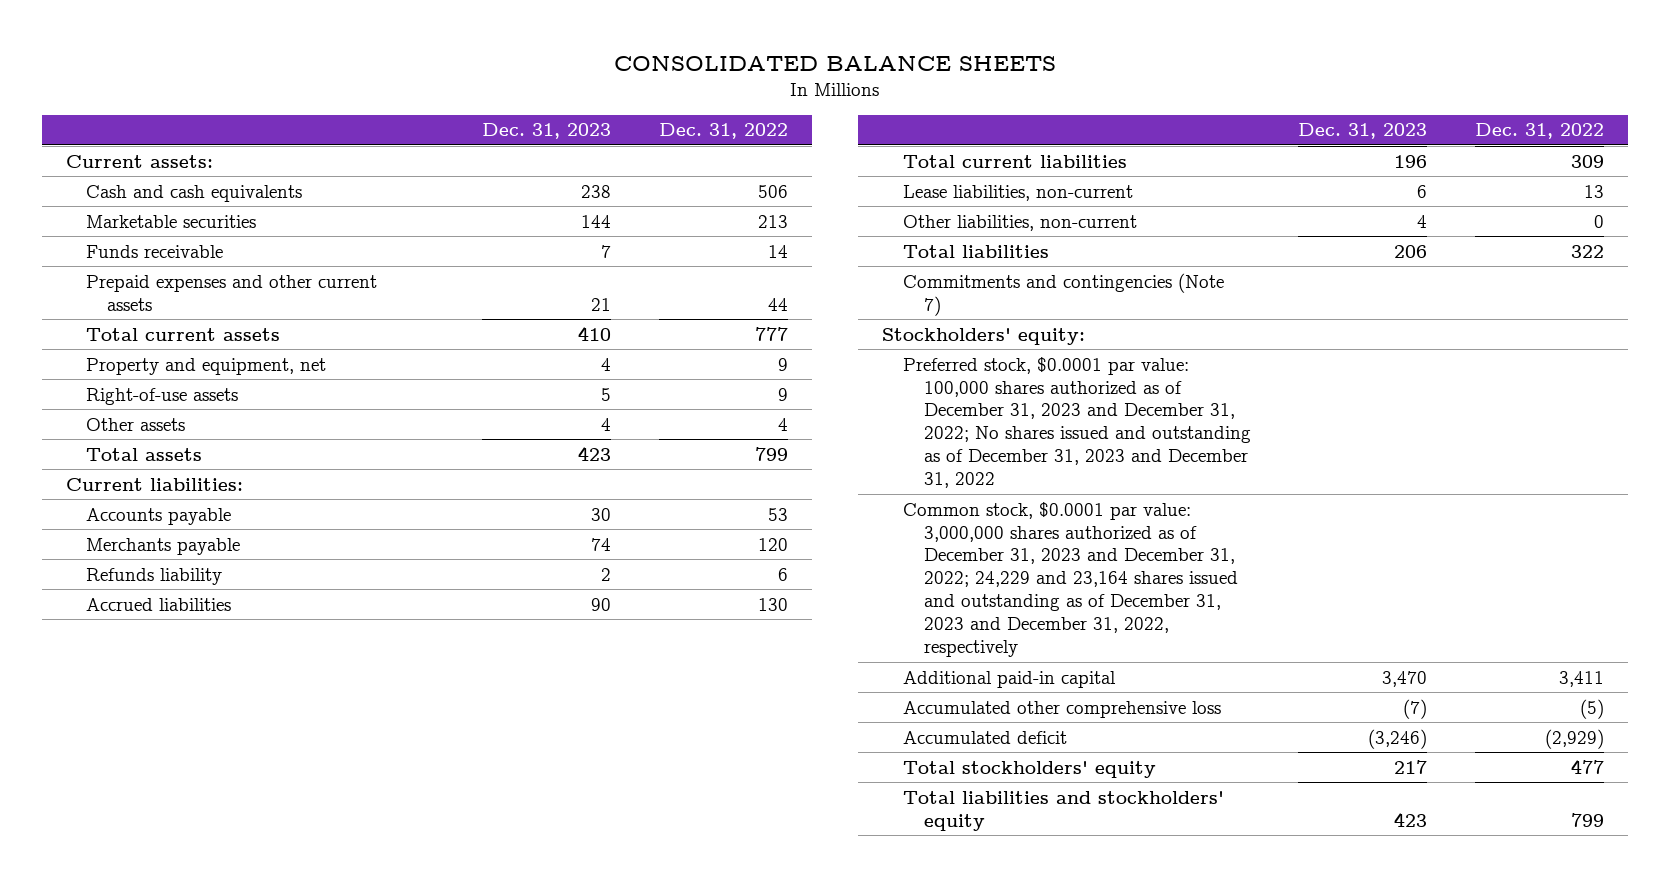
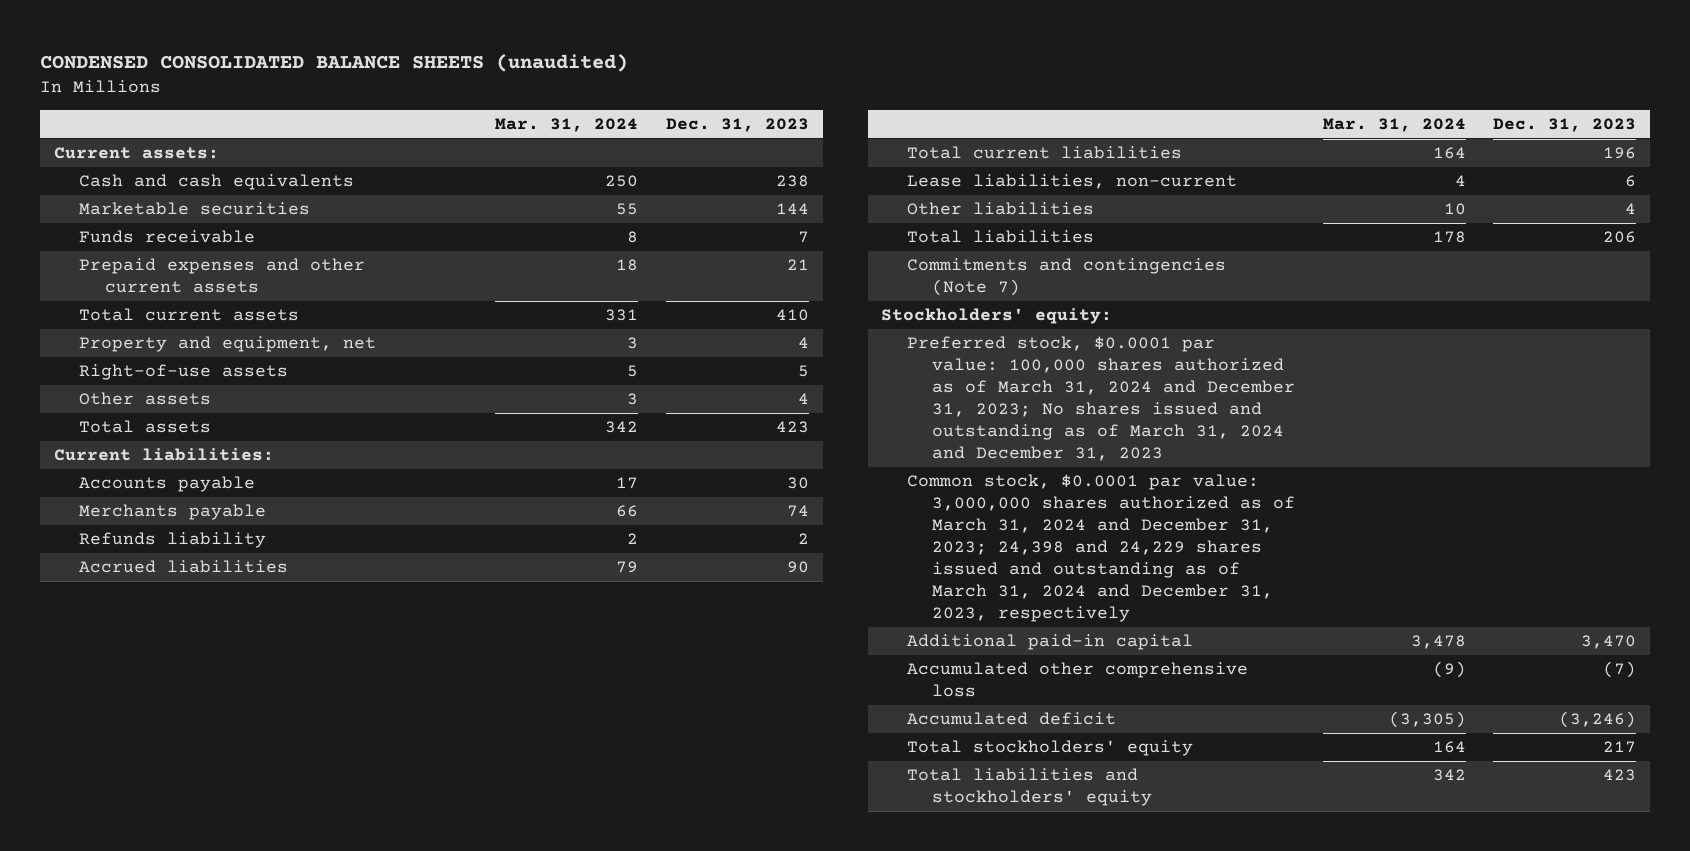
[613,55,1056,71] CONSOLIDATED BALANCE SHEETS -> [40,53,629,72] CONDENSED CONSOLIDATED BALANCE SHEETS (unaudited)
[658,123,788,140] Dec. 31, 2022 -> none
none -> [495,118,639,133] Mar. 31, 2024
[902,214,1137,231] Other liabilities, non-current -> [906,202,1094,216] Other liabilities
[902,356,1251,489] Preferred stock, $0.0001 par value: 100,000 shares authorized as of December 31, 2023 and December 31, 2022; No shares issued and outstanding as of December 31, 2023 and December 31, 2022 -> [906,336,1296,461] Preferred stock, $0.0001 par value: 100,000 shares authorized as of March 31, 2024 and December 31, 2023; No shares issued and outstanding as of March 31, 2024 and December 31, 2023
[902,501,1238,658] Common stock, $0.0001 par value: 3,000,000 shares authorized as of December 31, 2023 and December 31, 2022; 24,229 and 23,164 shares issued and outstanding as of December 31, 2023 and December 31, 2022, respectively -> [906,474,1296,622] Common stock, $0.0001 par value: 3,000,000 shares authorized as of March 31, 2024 and December 31, 2023; 24,398 and 24,229 shares issued and outstanding as of March 31, 2024 and December 31, 2023, respectively

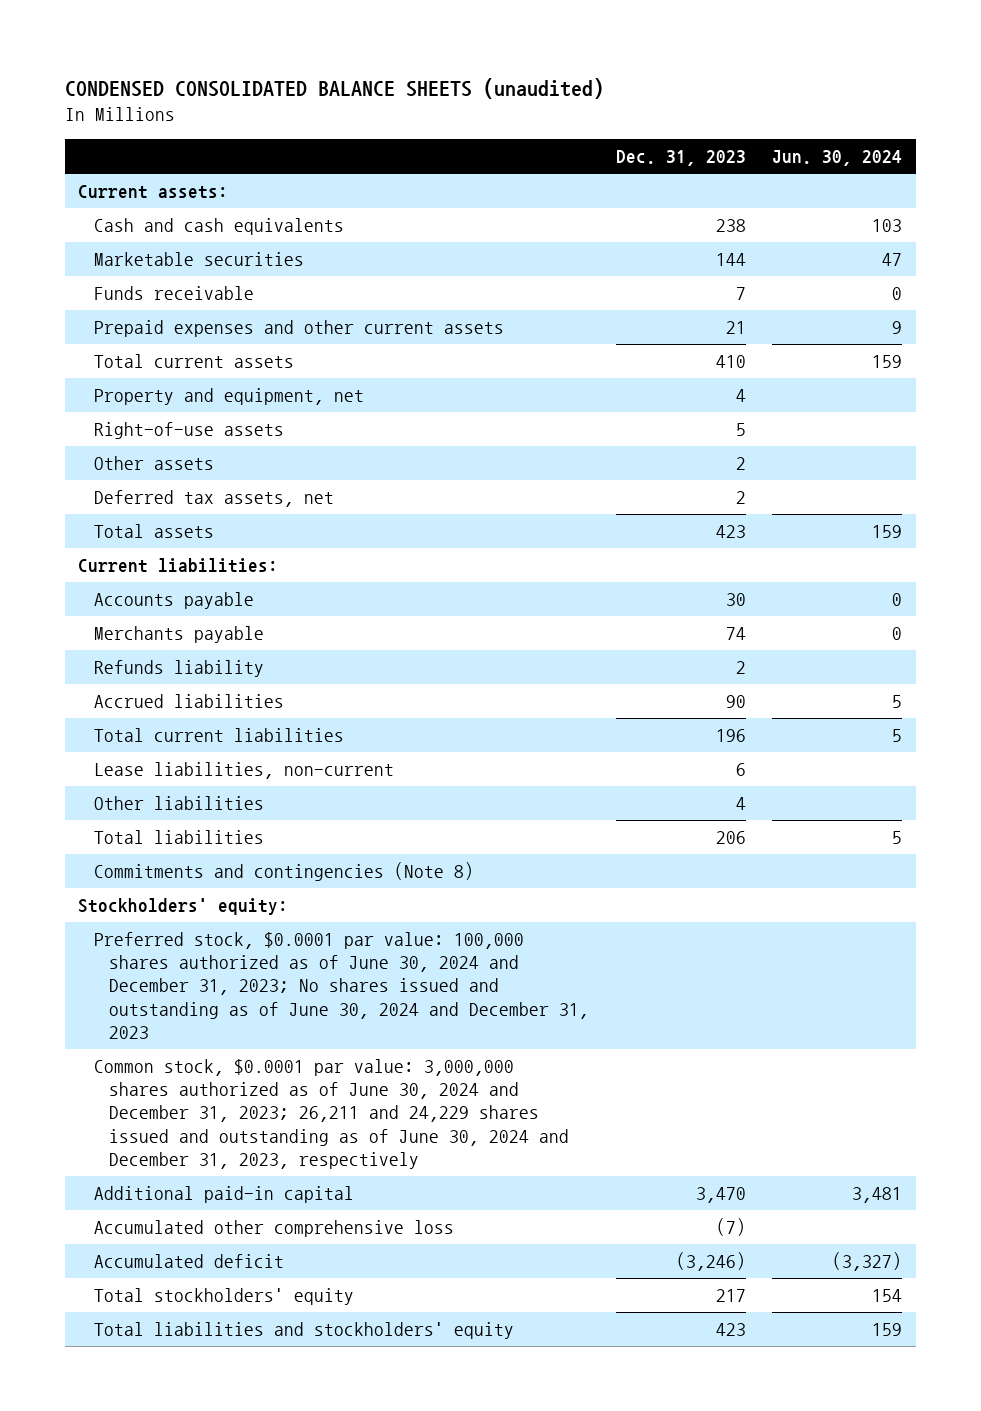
[495,118,639,133] Mar. 31, 2024 -> none
none -> [772,150,903,167] Jun. 30, 2024
[797,393,809,405] 4 -> [735,456,746,470] 2
none -> [93,489,334,507] Deferred tax assets, net
[906,258,1226,297] Commitments and contingencies (Note 7) -> [93,861,474,881] Commitments and contingencies (Note 8)
[906,336,1296,461] Preferred stock, $0.0001 par value: 100,000 shares authorized as of March 31, 2024 and December 31, 2023; No shares issued and outstanding as of March 31, 2024 and December 31, 2023 -> [93,931,590,1040] Preferred stock, $0.0001 par value: 100,000 shares authorized as of June 30, 2024 and December 31, 2023; No shares issued and outstanding as of June 30, 2024 and December 31, 2023
[906,474,1296,622] Common stock, $0.0001 par value: 3,000,000 shares authorized as of March 31, 2024 and December 31, 2023; 24,398 and 24,229 shares issued and outstanding as of March 31, 2024 and December 31, 2023, respectively -> [93,1058,570,1170] Common stock, $0.0001 par value: 3,000,000 shares authorized as of June 30, 2024 and December 31, 2023; 26,211 and 24,229 shares issued and outstanding as of June 30, 2024 and December 31, 2023, respectively

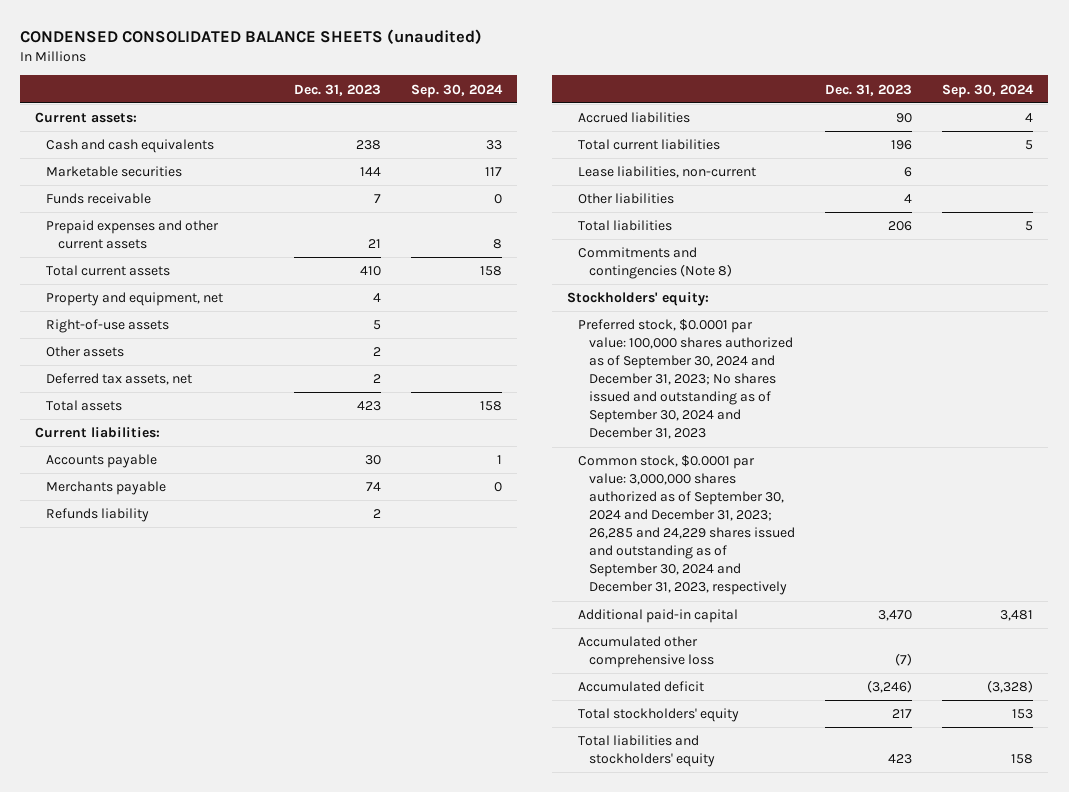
[772,150,903,167] Jun. 30, 2024 -> none
none -> [410,83,503,98] Sep. 30, 2024
[93,931,590,1040] Preferred stock, $0.0001 par value: 100,000 shares authorized as of June 30, 2024 and December 31, 2023; No shares issued and outstanding as of June 30, 2024 and December 31, 2023 -> [578,319,794,440] Preferred stock, $0.0001 par value: 100,000 shares authorized as of September 30, 2024 and December 31, 2023; No shares issued and outstanding as of September 30, 2024 and December 31, 2023
[93,1058,570,1170] Common stock, $0.0001 par value: 3,000,000 shares authorized as of June 30, 2024 and December 31, 2023; 26,211 and 24,229 shares issued and outstanding as of June 30, 2024 and December 31, 2023, respectively -> [578,455,796,596] Common stock, $0.0001 par value: 3,000,000 shares authorized as of September 30, 2024 and December 31, 2023; 26,285 and 24,229 shares issued and outstanding as of September 30, 2024 and December 31, 2023, respectively

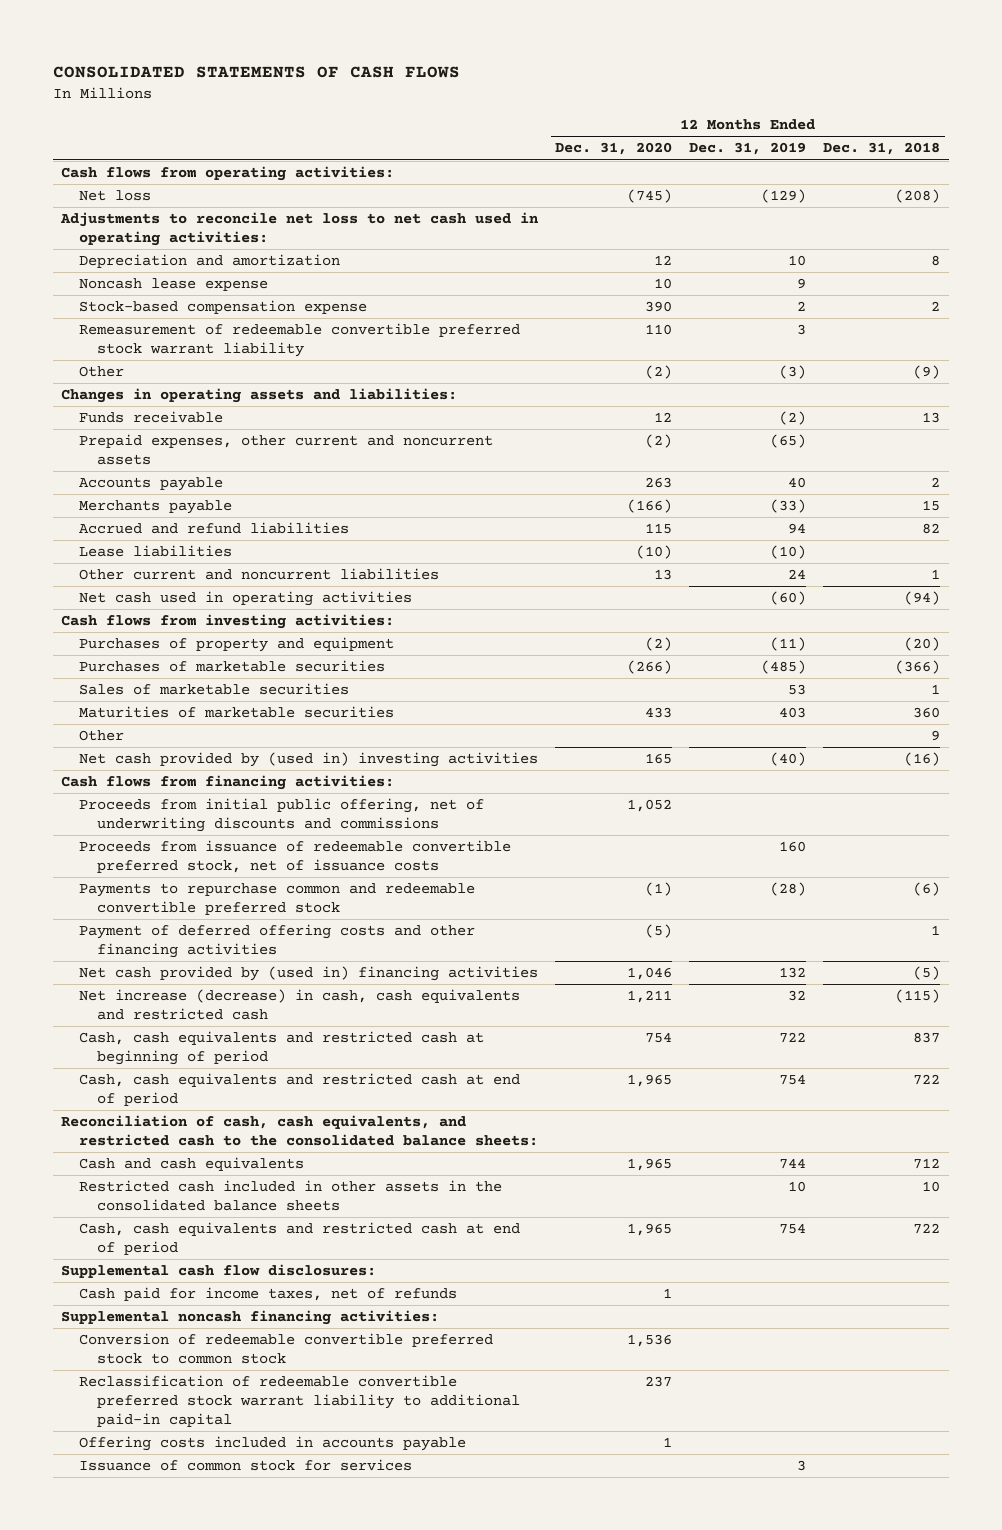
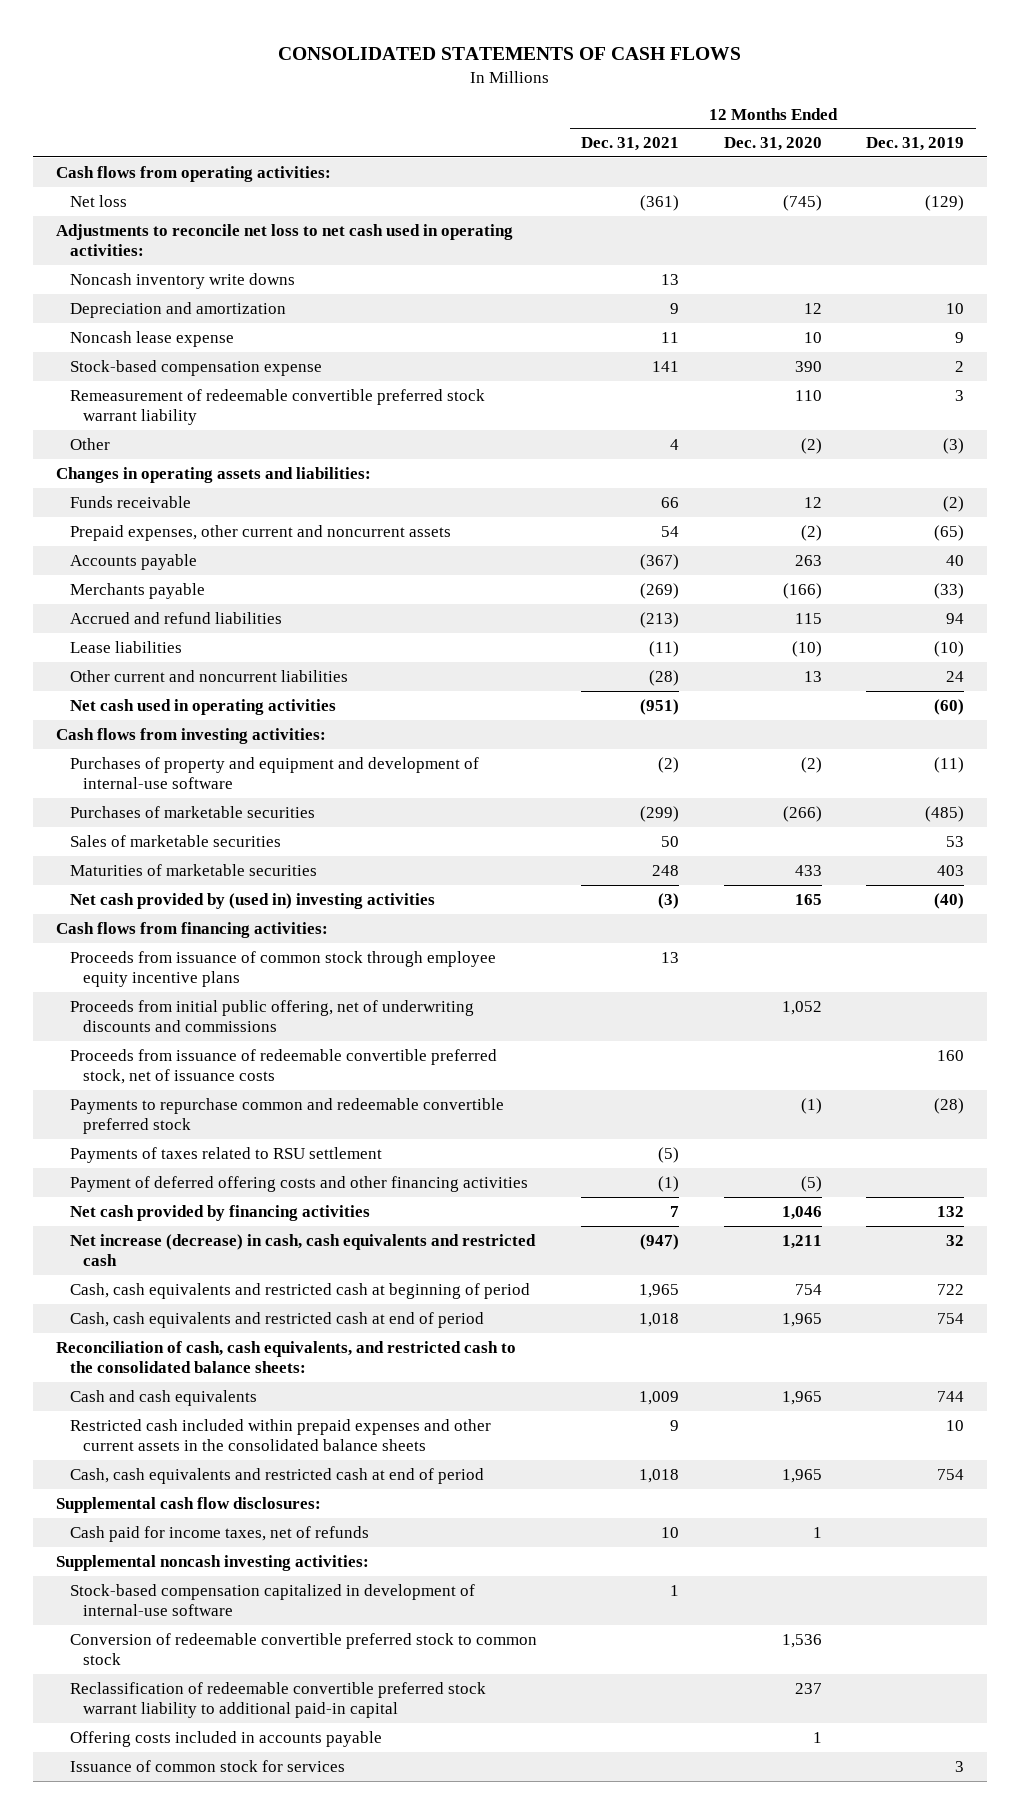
[823,142,941,156] Dec. 31, 2018 -> none
none -> [581,137,680,152] Dec. 31, 2021
none -> [69,272,295,289] Noncash inventory write downs
[78,637,394,653] Purchases of property and equipment -> [69,756,479,789] Purchases of property and equipment and development of internal-use software
[78,730,124,742] Other -> none
none -> [69,950,496,987] Proceeds from issuance of common stock through employee equity incentive plans
none -> [69,1146,382,1163] Payments of taxes related to RSU settlement
[78,966,538,982] Net cash provided by (used in) financing activities -> [69,1204,370,1221] Net cash provided by financing activities
[78,1180,502,1211] Restricted cash included in other assets in the consolidated balance sheets -> [69,1418,491,1451] Restricted cash included within prepaid expenses and other current assets in the consolidated balance sheets
[61,1310,440,1326] Supplemental noncash financing activities: -> [55,1554,369,1571] Supplemental noncash investing activities:
none -> [69,1583,475,1616] Stock-based compensation capitalized in development of internal-use software

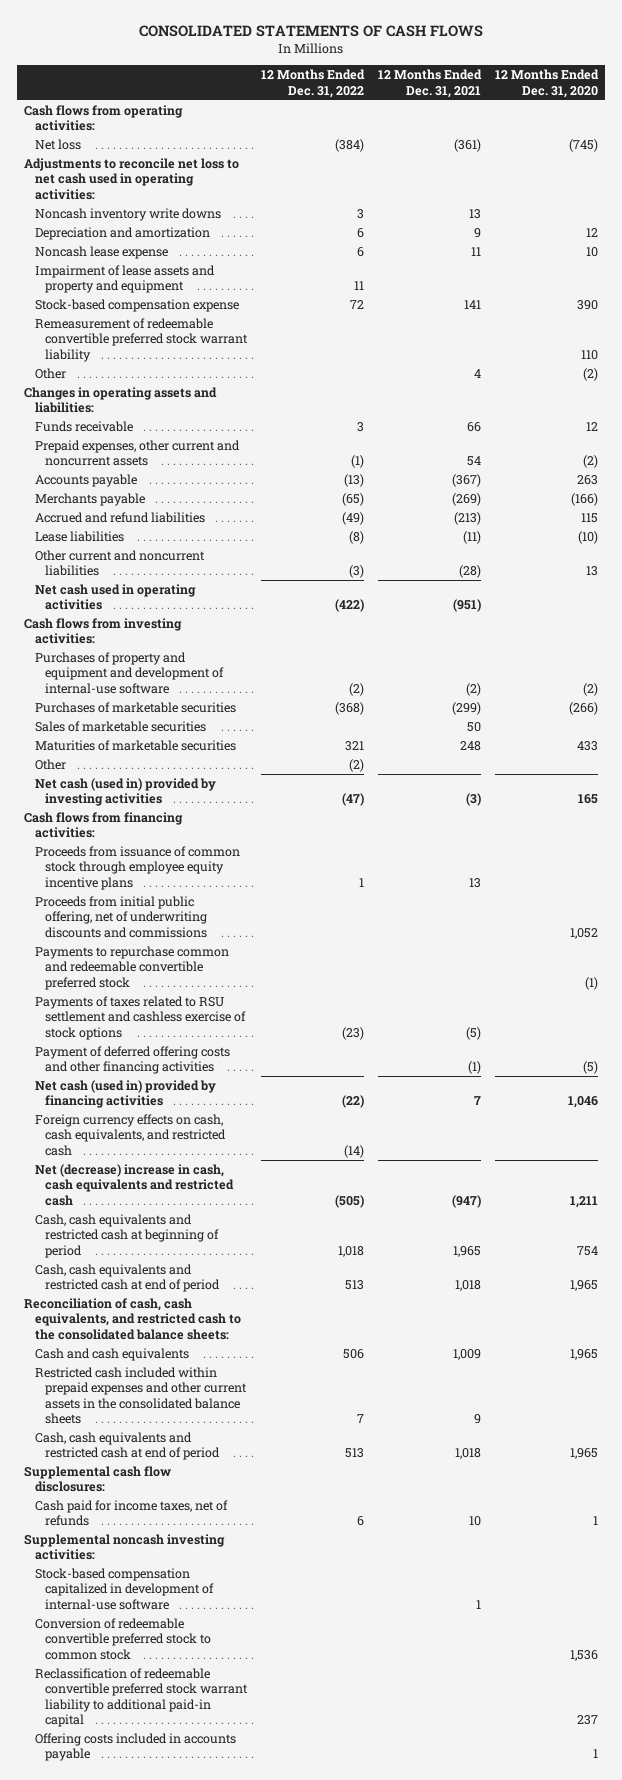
[866,137,965,152] Dec. 31, 2019 -> none
none -> [261,69,366,98] 12 Months Ended Dec. 31, 2022
none -> [34,264,215,294] Impairment of lease assets and property and equipment
none -> [34,758,66,770] Other
[69,892,435,909] Net cash provided by (used in) investing activities -> [34,777,216,807] Net cash (used in) provided by investing activities
[69,1048,497,1084] Proceeds from issuance of redeemable convertible preferred stock, net of issuance costs -> none
[69,1146,382,1163] Payments of taxes related to RSU settlement -> [34,995,247,1040] Payments of taxes related to RSU settlement and cashless exercise of stock options
[69,1204,370,1221] Net cash provided by financing activities -> [34,1079,216,1109] Net cash (used in) provided by financing activities
none -> [34,1113,227,1156] Foreign currency effects on cash, cash equivalents, and restricted cash
[69,1233,536,1266] Net increase (decrease) in cash, cash equivalents and restricted cash -> [34,1163,235,1206] Net (decrease) increase in cash, cash equivalents and restricted cash
[69,1759,345,1772] Issuance of common stock for services -> none

